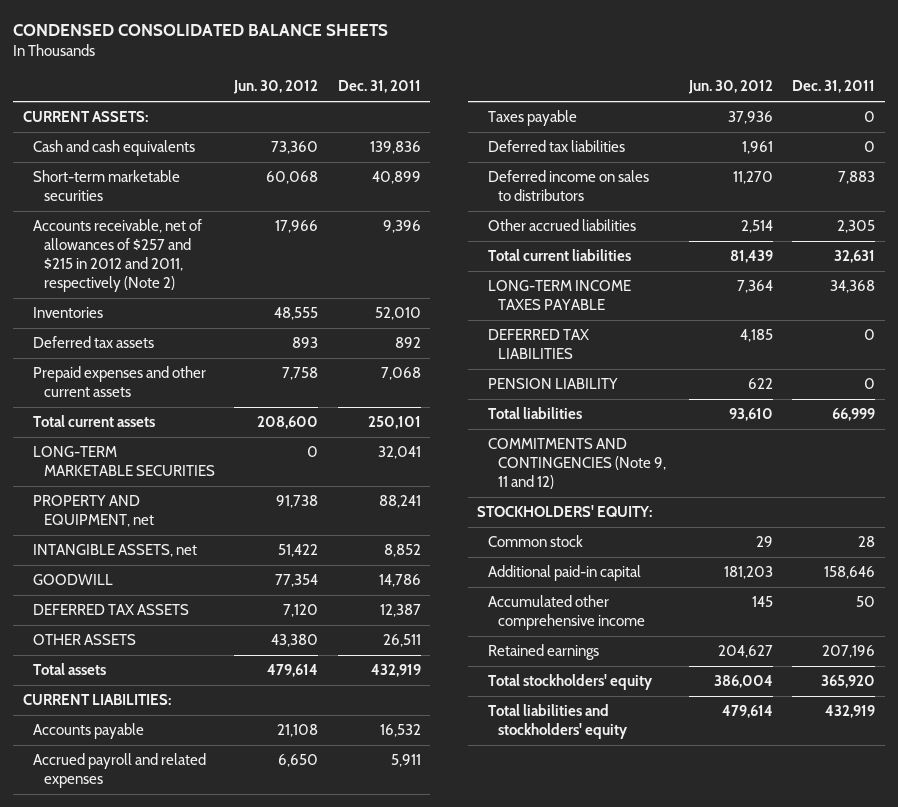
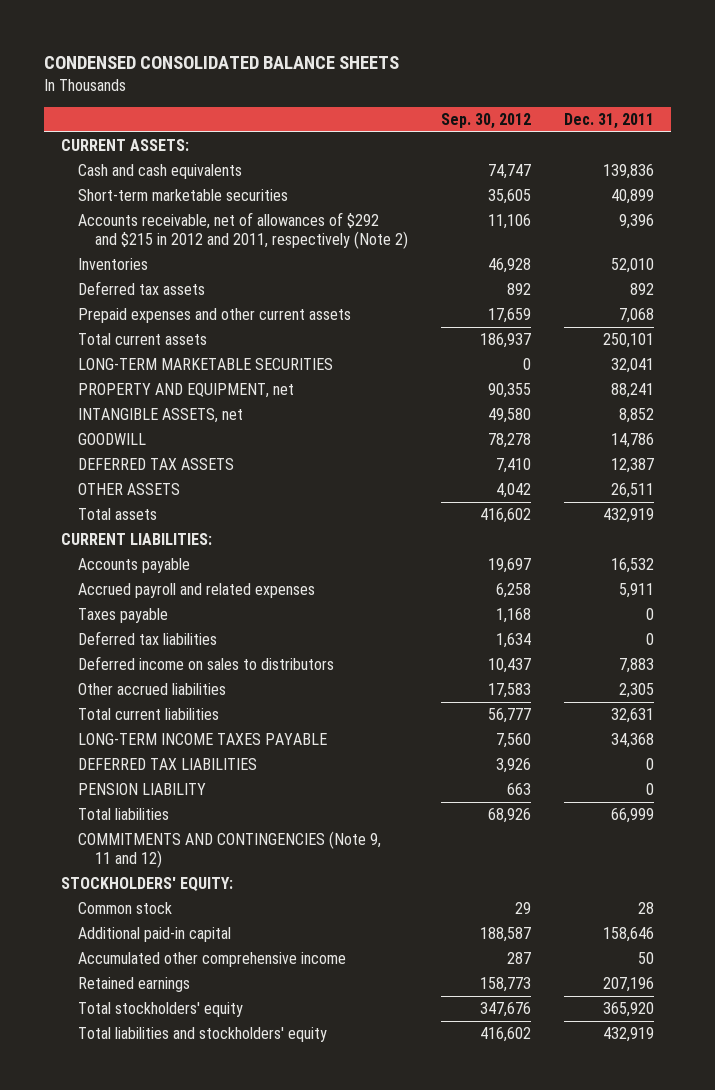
[233,80,319,95] Jun. 30, 2012 -> none
none -> [441,112,532,129] Sep. 30, 2012
[33,219,203,292] Accounts receivable, net of allowances of $257 and $215 in 2012 and 2011, respectively (Note 2) -> [78,212,409,250] Accounts receivable, net of allowances of $292 and $215 in 2012 and 2011, respectively (Note 2)

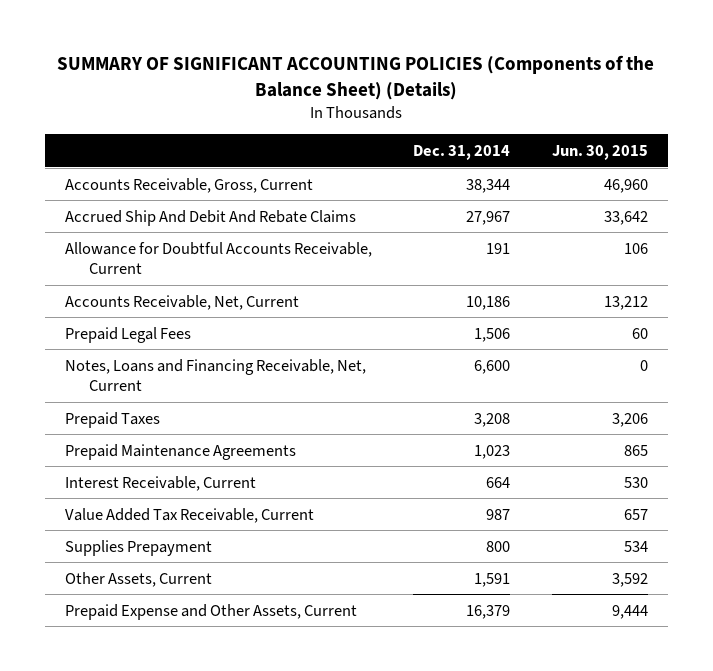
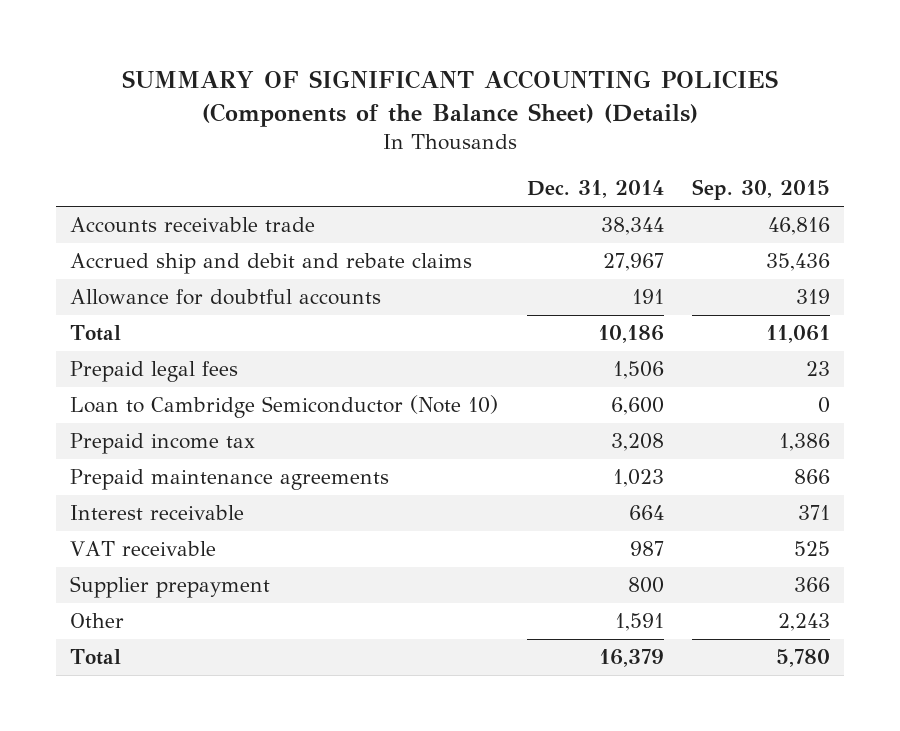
[551,144,648,160] Jun. 30, 2015 -> none
none -> [692,179,831,201] Sep. 30, 2015
[65,177,314,193] Accounts Receivable, Gross, Current -> [70,217,316,234] Accounts receivable trade
[65,209,357,226] Accrued Ship And Debit And Rebate Claims -> [70,253,473,275] Accrued ship and debit and rebate claims
[65,241,373,275] Allowance for Doubtful Accounts Receivable, Current -> [70,289,382,306] Allowance for doubtful accounts
[65,294,300,310] Accounts Receivable, Net, Current -> [70,325,122,342] Total
[65,326,192,343] Prepaid Legal Fees -> [70,361,239,383] Prepaid legal fees
[65,358,367,392] Notes, Loans and Financing Receivable, Net, Current -> [70,395,499,419] Loan to Cambridge Semiconductor (Note 10)
[65,411,161,428] Prepaid Taxes -> [70,433,256,455] Prepaid income tax
[65,443,297,460] Prepaid Maintenance Agreements -> [70,469,390,491] Prepaid maintenance agreements
[65,475,257,491] Interest Receivable, Current -> [70,505,245,521] Interest receivable
[65,507,315,523] Value Added Tax Receivable, Current -> [70,541,217,557] VAT receivable
[65,539,213,556] Supplies Prepayment -> [70,576,271,599] Supplier prepayment
[65,571,213,587] Other Assets, Current -> [70,613,125,629] Other
[65,603,358,620] Prepaid Expense and Other Assets, Current -> [70,649,122,666] Total

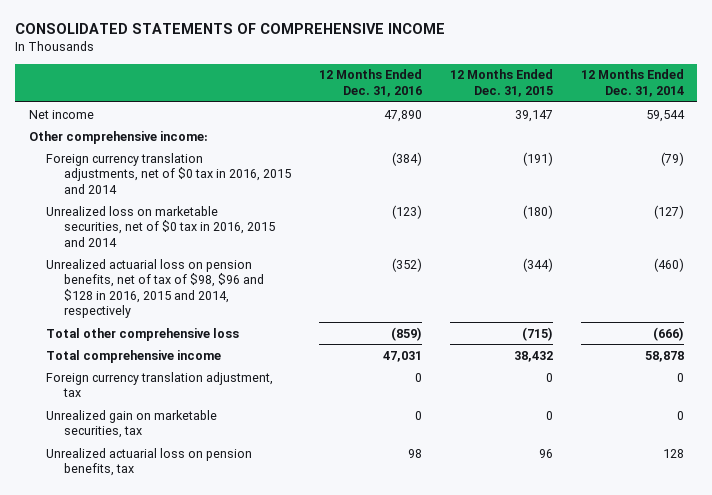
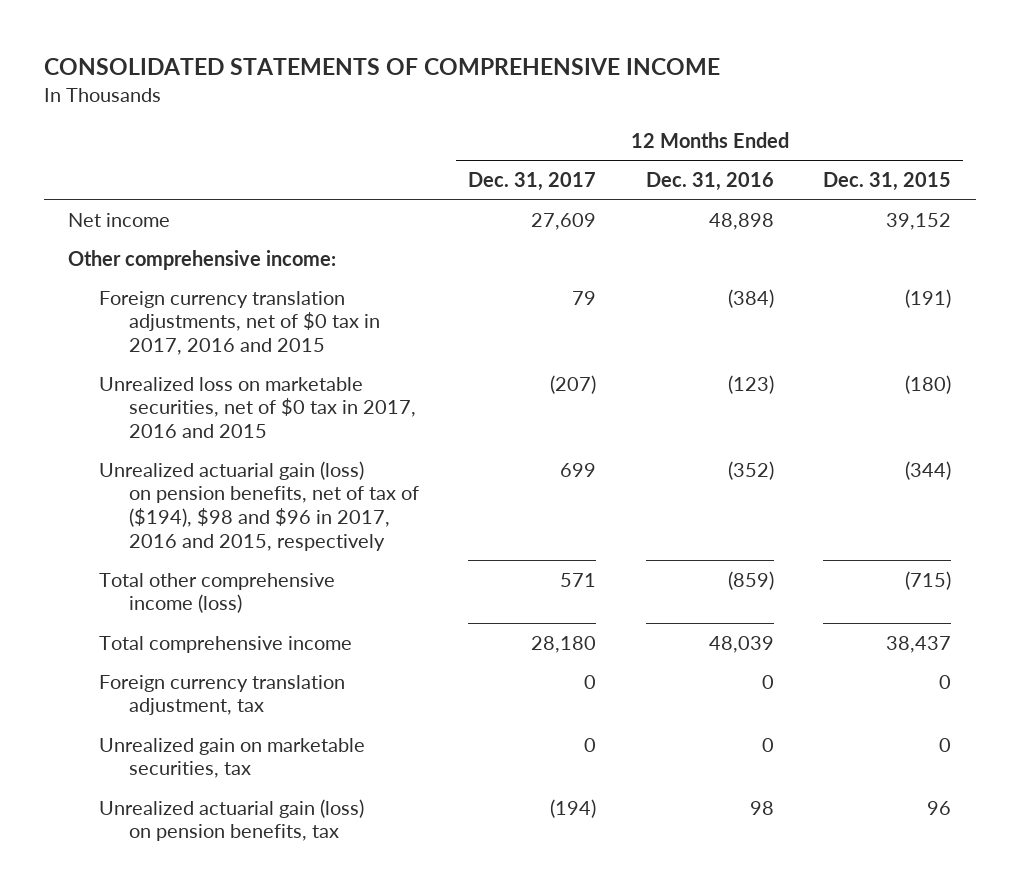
[580,69,684,98] 12 Months Ended Dec. 31, 2014 -> none
none -> [468,172,597,192] Dec. 31, 2017
[383,109,422,122] 47,890 -> [708,212,774,230] 48,898
[514,109,553,122] 39,147 -> [886,212,952,230] 39,152
[46,152,292,194] Foreign currency translation adjustments, net of $0 tax in 2016, 2015 and 2014 -> [98,290,381,356] Foreign currency translation adjustments, net of $0 tax in 2017, 2016 and 2015
[46,205,276,247] Unrealized loss on marketable securities, net of $0 tax in 2016, 2015 and 2014 -> [98,376,417,439] Unrealized loss on marketable securities, net of $0 tax in 2017, 2016 and 2015
[46,258,265,319] Unrealized actuarial loss on pension benefits, net of tax of $98, $96 and $128 in 2016, 2015 and 2014, respectively -> [98,460,420,551] Unrealized actuarial gain (loss) on pension benefits, net of tax of ($194), $98 and $96 in 2017, 2016 and 2015, respectively
[46,327,240,341] Total other comprehensive loss -> [98,572,335,614] Total other comprehensive income (loss)
[382,350,422,362] 47,031 -> [708,635,774,653] 48,039
[513,350,553,362] 38,432 -> [886,635,952,653] 38,437
[46,447,253,477] Unrealized actuarial loss on pension benefits, tax -> [98,798,364,842] Unrealized actuarial gain (loss) on pension benefits, tax

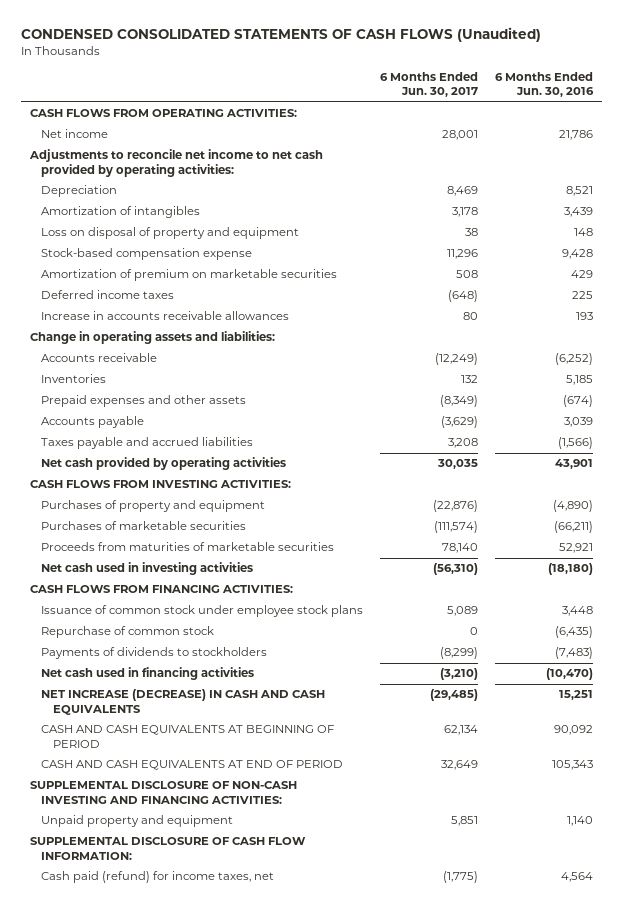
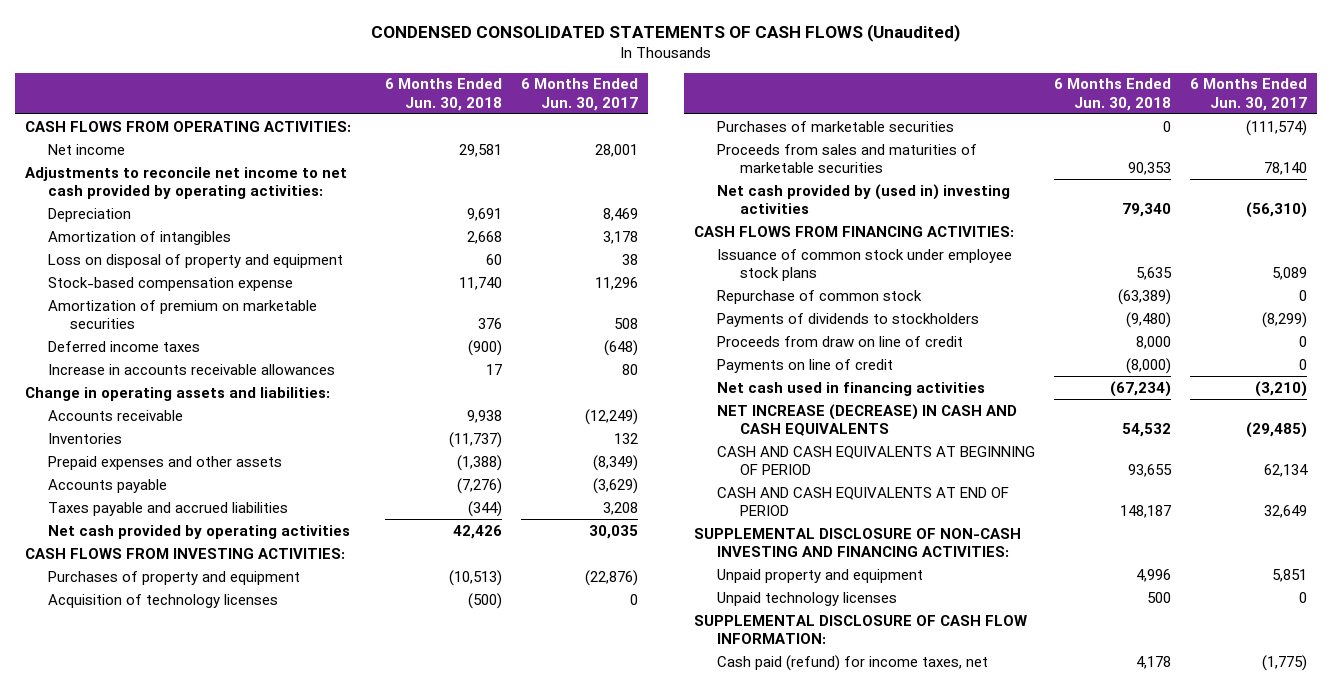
[495,72,595,98] 6 Months Ended Jun. 30, 2016 -> none
none -> [384,78,502,111] 6 Months Ended Jun. 30, 2018
none -> [47,593,278,608] Acquisition of technology licenses
[41,542,335,552] Proceeds from maturities of marketable securities -> [716,143,977,173] Proceeds from sales and maturities of marketable securities
[41,562,254,576] Net cash used in investing activities -> [716,183,1010,214] Net cash provided by (used in) investing activities
none -> [716,335,963,347] Proceeds from draw on line of credit
none -> [716,358,893,373] Payments on line of credit
none -> [716,591,897,606] Unpaid technology licenses

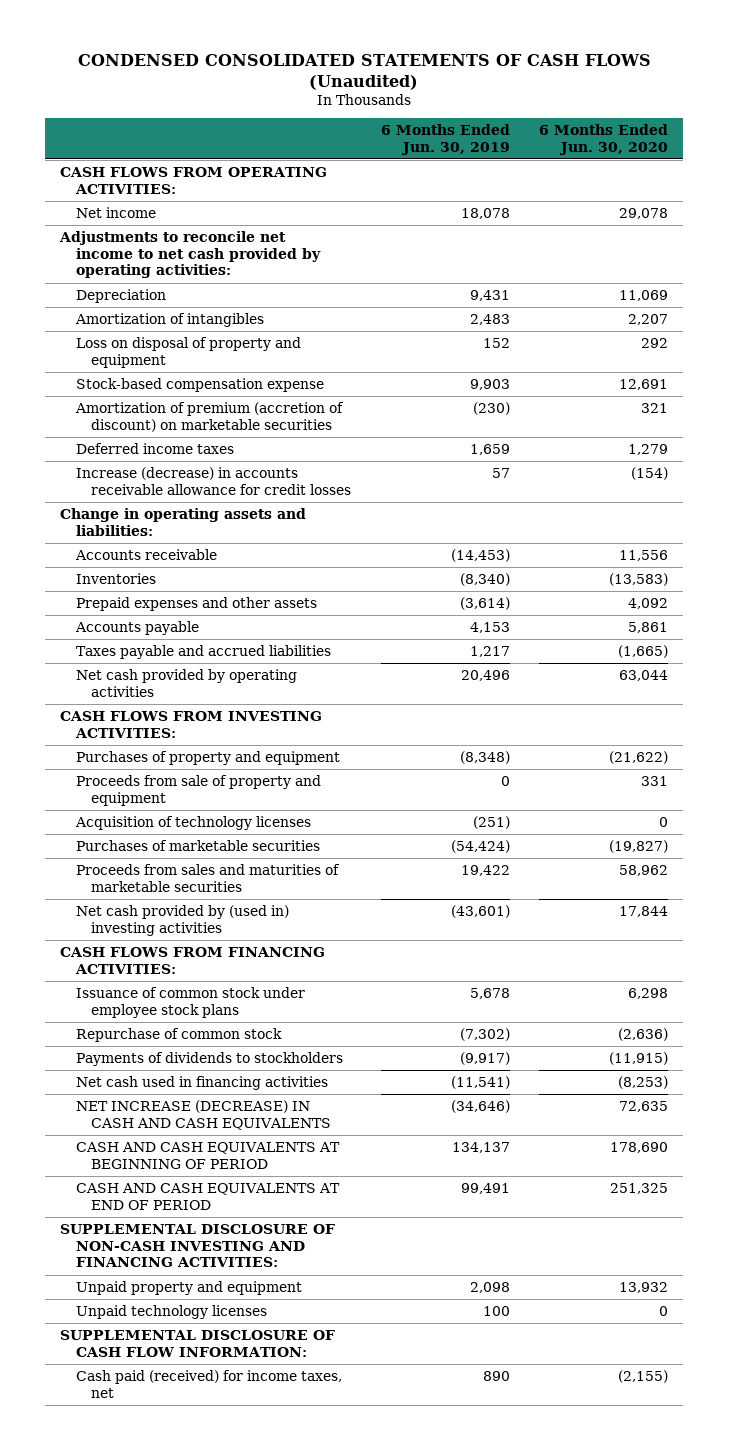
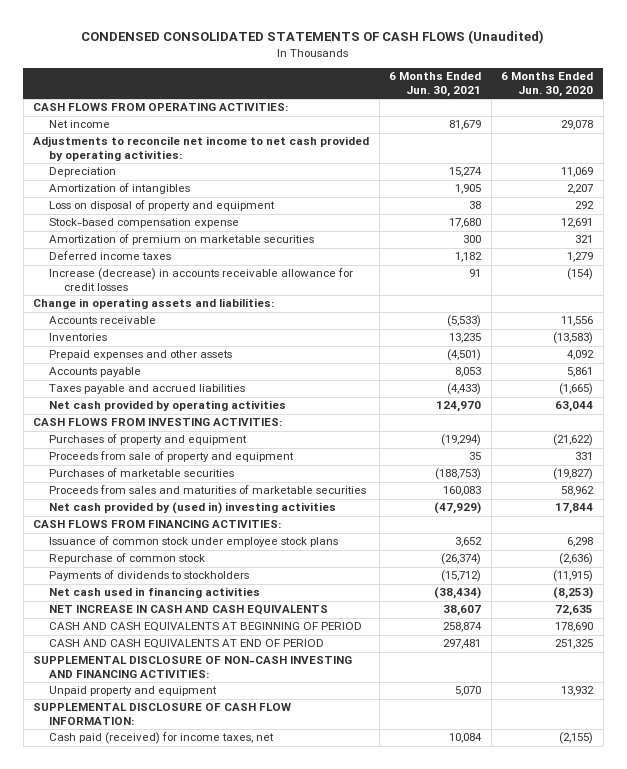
[380,123,510,155] 6 Months Ended Jun. 30, 2019 -> none
none -> [389,72,482,97] 6 Months Ended Jun. 30, 2021
[74,401,344,432] Amortization of premium (accretion of discount) on marketable securities -> [48,234,314,246] Amortization of premium on marketable securities
[74,815,311,830] Acquisition of technology licenses -> none
[75,1099,332,1130] NET INCREASE (DECREASE) IN CASH AND CASH EQUIVALENTS -> [48,605,328,616] NET INCREASE IN CASH AND CASH EQUIVALENTS
[75,1304,267,1319] Unpaid technology licenses -> none

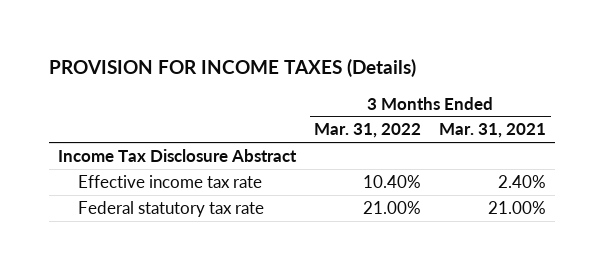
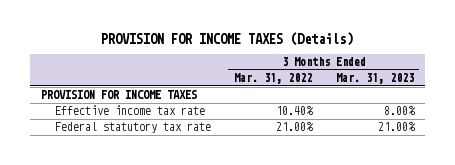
[439,123,547,139] Mar. 31, 2021 -> none
none -> [335,73,414,85] Mar. 31, 2023
[57,148,297,162] Income Tax Disclosure Abstract -> [41,90,198,100] PROVISION FOR INCOME TAXES

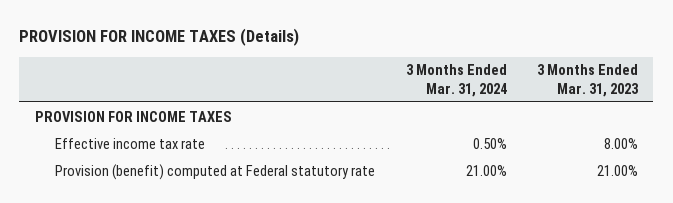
[234,73,313,85] Mar. 31, 2022 -> none
none -> [405,64,507,97] 3 Months Ended Mar. 31, 2024
[55,122,212,134] Federal statutory tax rate -> [55,163,376,180] Provision (benefit) computed at Federal statutory rate

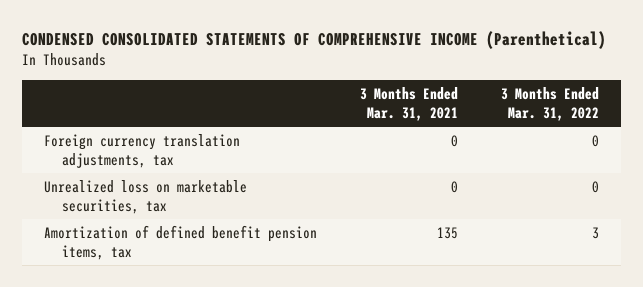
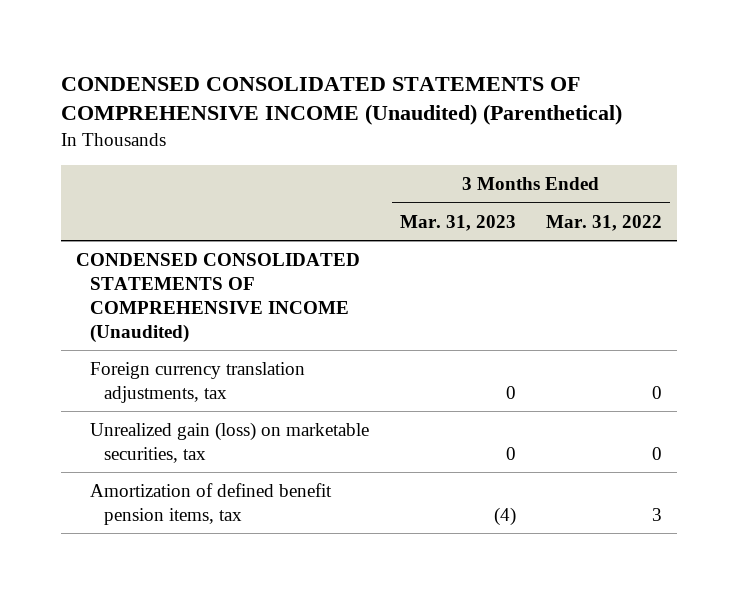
[22,31,607,50] CONDENSED CONSOLIDATED STATEMENTS OF COMPREHENSIVE INCOME (Parenthetical) -> [61,76,623,126] CONDENSED CONSOLIDATED STATEMENTS OF COMPREHENSIVE INCOME (Unaudited) (Parenthetical)
[359,87,458,121] 3 Months Ended Mar. 31, 2021 -> none
none -> [399,214,516,231] Mar. 31, 2023
none -> [76,252,361,343] CONDENSED CONSOLIDATED STATEMENTS OF COMPREHENSIVE INCOME (Unaudited)
[43,179,247,214] Unrealized loss on marketable securities, tax -> [90,421,370,463] Unrealized gain (loss) on marketable securities, tax

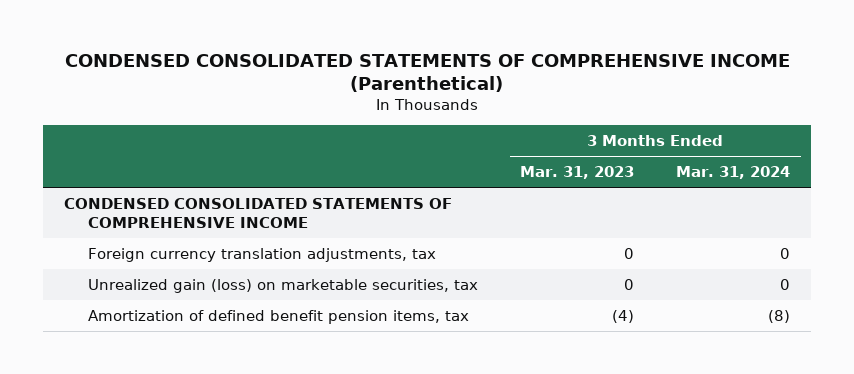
[61,76,623,126] CONDENSED CONSOLIDATED STATEMENTS OF COMPREHENSIVE INCOME (Unaudited) (Parenthetical) -> [65,53,791,93] CONDENSED CONSOLIDATED STATEMENTS OF COMPREHENSIVE INCOME (Parenthetical)
[546,214,663,231] Mar. 31, 2022 -> none
none -> [676,166,791,180] Mar. 31, 2024
[76,252,361,343] CONDENSED CONSOLIDATED STATEMENTS OF COMPREHENSIVE INCOME (Unaudited) -> [64,197,453,229] CONDENSED CONSOLIDATED STATEMENTS OF COMPREHENSIVE INCOME

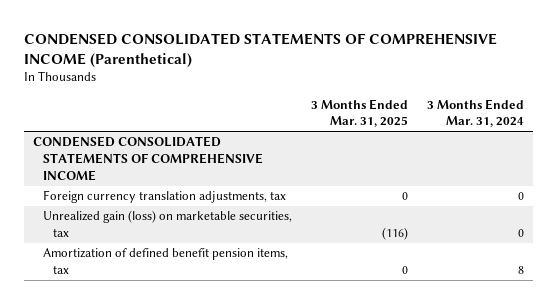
[520,166,635,180] Mar. 31, 2023 -> none
none -> [310,98,408,128] 3 Months Ended Mar. 31, 2025
[768,309,791,323] (8) -> [517,266,524,275] 8

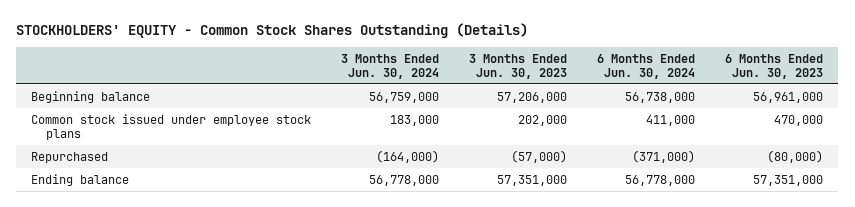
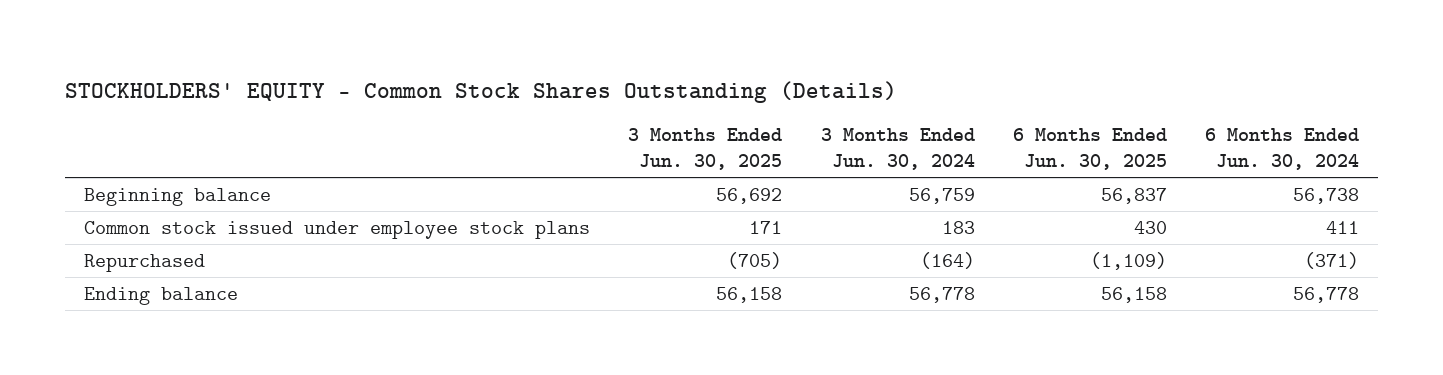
[469,53,568,79] 3 Months Ended Jun. 30, 2023 -> none
[725,53,824,79] 6 Months Ended Jun. 30, 2023 -> none
none -> [628,128,783,171] 3 Months Ended Jun. 30, 2025
none -> [1012,128,1167,171] 6 Months Ended Jun. 30, 2025
[369,91,440,103] 56,759,000 -> [908,187,975,204] 56,759
[625,91,696,103] 56,738,000 -> [1293,187,1360,204] 56,738
[390,114,440,126] 183,000 -> [941,220,975,234] 183
[646,114,696,126] 411,000 -> [1326,220,1360,234] 411
[376,149,440,163] (164,000) -> [919,251,975,269] (164)
[632,149,696,163] (371,000) -> [1304,251,1360,269] (371)
[369,174,440,186] 56,778,000 -> [908,286,975,303] 56,778
[625,174,696,186] 56,778,000 -> [1293,286,1360,303] 56,778

